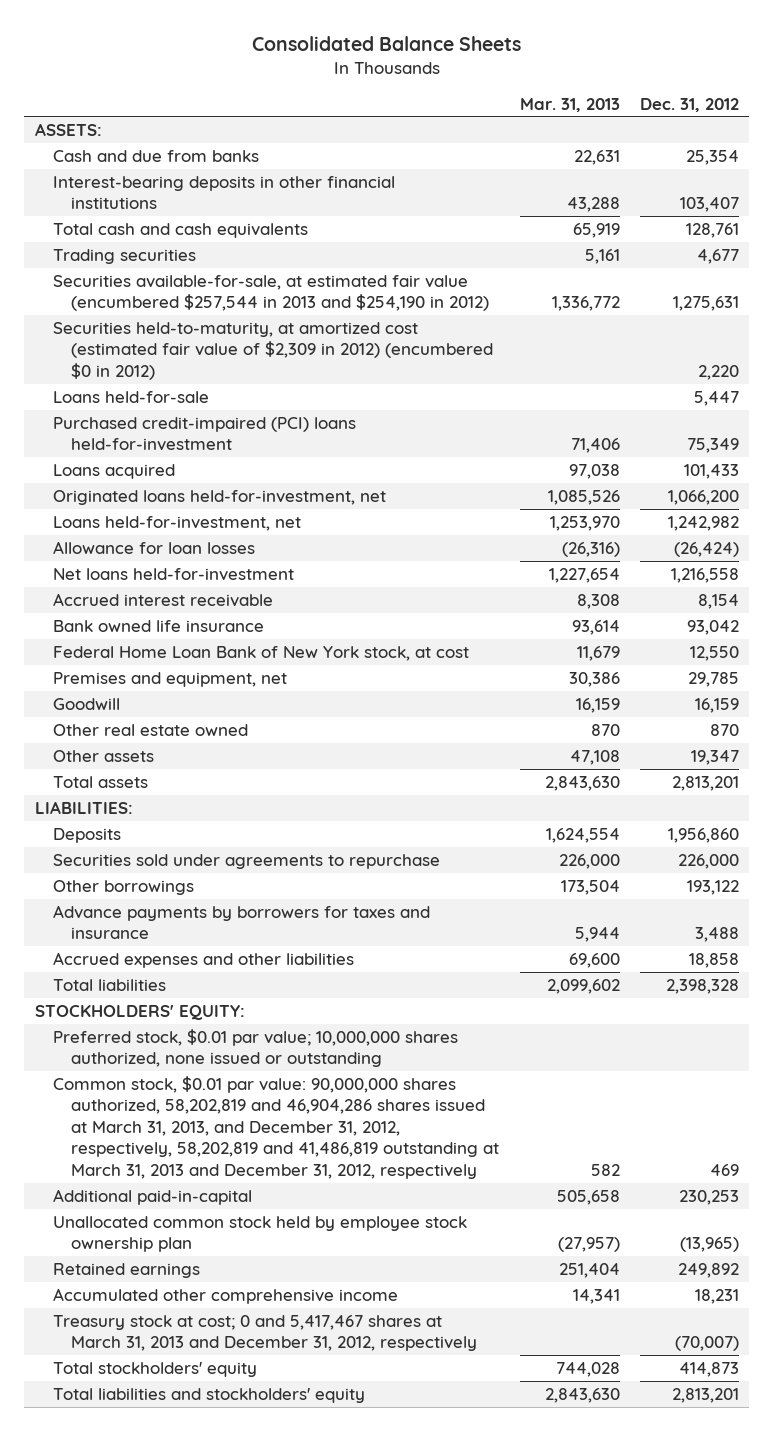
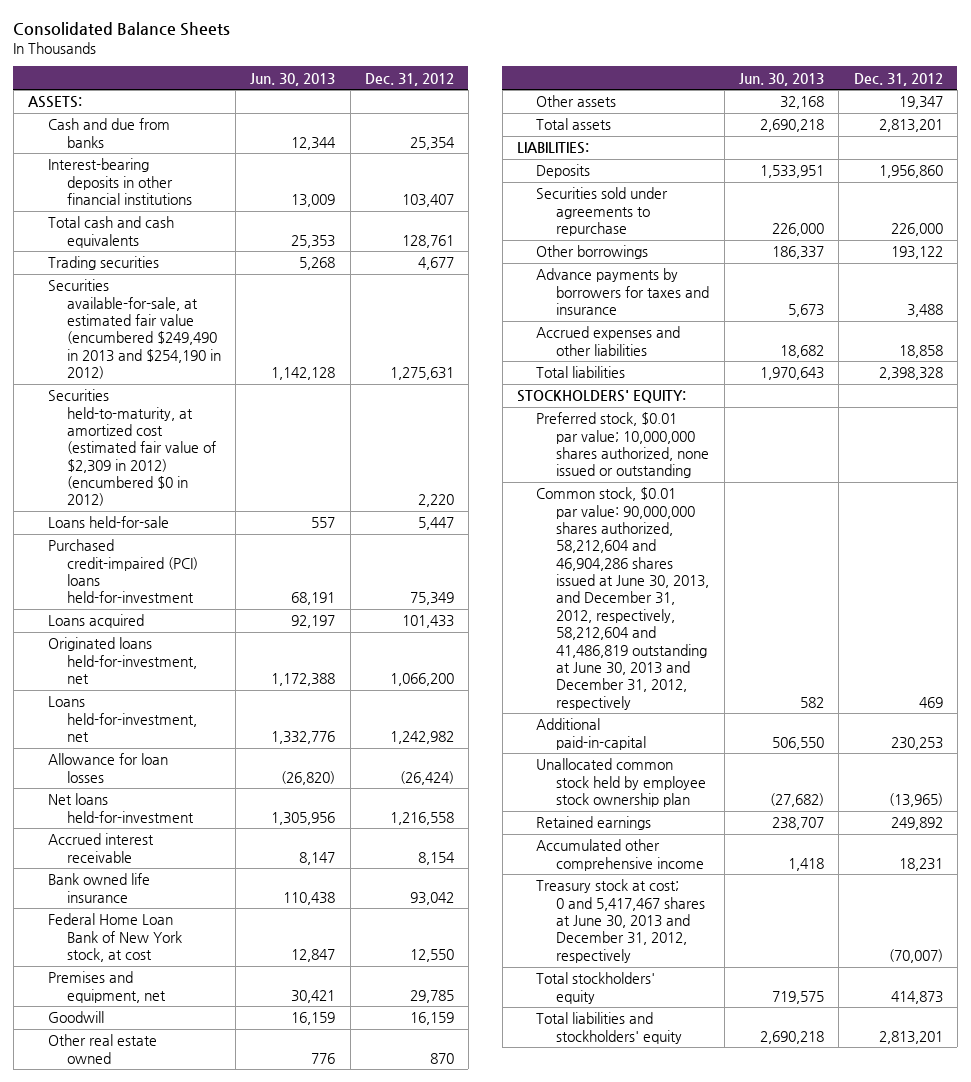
[519,97,620,112] Mar. 31, 2013 -> none
none -> [250,72,336,86] Jun. 30, 2013
[53,274,490,312] Securities available-for-sale, at estimated fair value (encumbered $257,544 in 2013 and $254,190 in 2012) -> [47,279,221,380] Securities available-for-sale, at estimated fair value (encumbered $249,490 in 2013 and $254,190 in 2012)
[53,1075,500,1179] Common stock, $0.01 par value: 90,000,000 shares authorized, 58,202,819 and 46,904,286 shares issued at March 31, 2013, and December 31, 2012, respectively, 58,202,819 and 41,486,819 outstanding at March 31, 2013 and December 31, 2012, respectively -> [536,487,709,710] Common stock, $0.01 par value: 90,000,000 shares authorized, 58,212,604 and 46,904,286 shares issued at June 30, 2013, and December 31, 2012, respectively, 58,212,604 and 41,486,819 outstanding at June 30, 2013 and December 31, 2012, respectively
[53,1314,478,1352] Treasury stock at cost; 0 and 5,417,467 shares at March 31, 2013 and December 31, 2012, respectively -> [536,879,705,963] Treasury stock at cost; 0 and 5,417,467 shares at June 30, 2013 and December 31, 2012, respectively

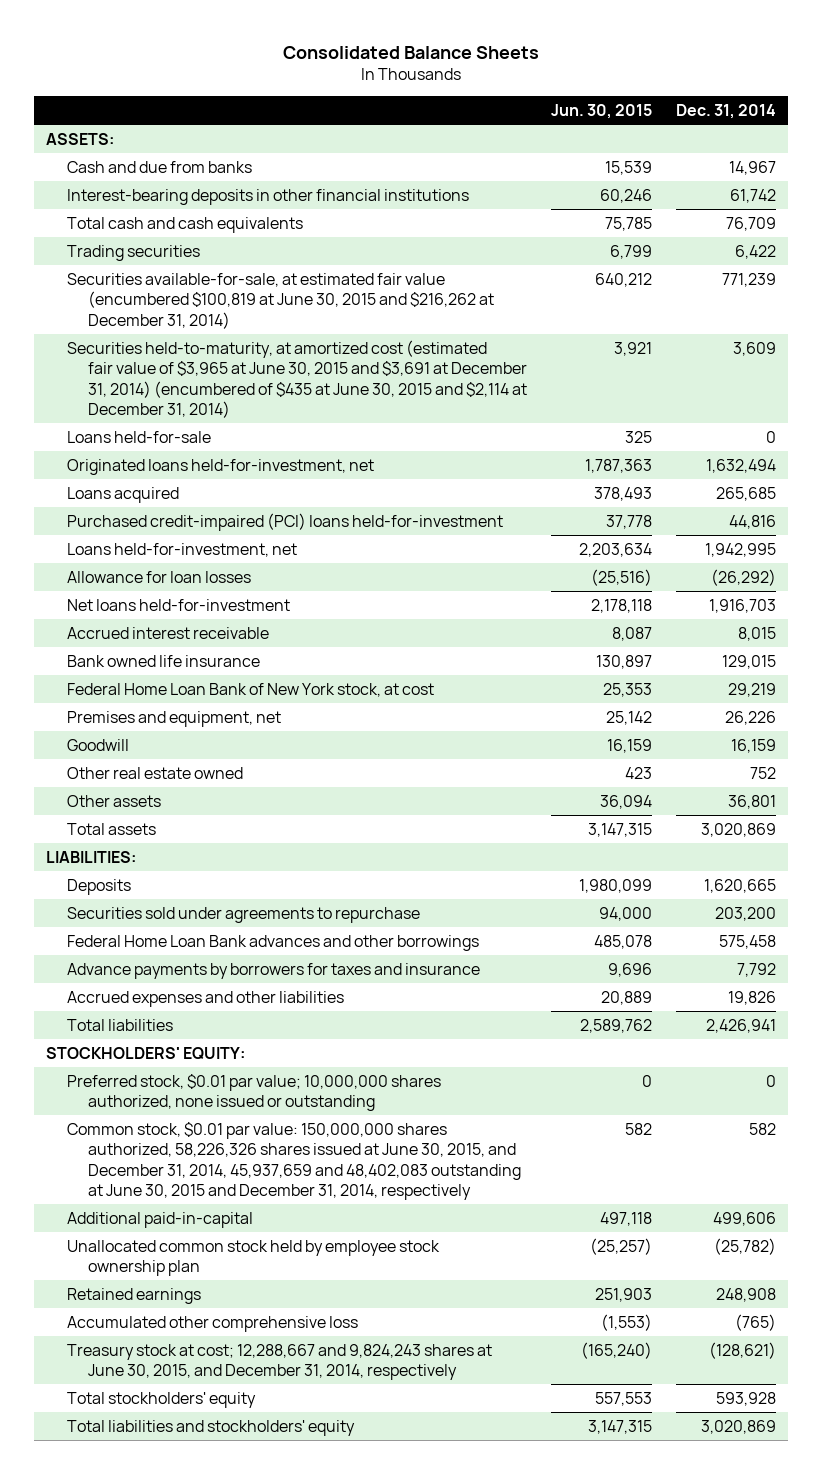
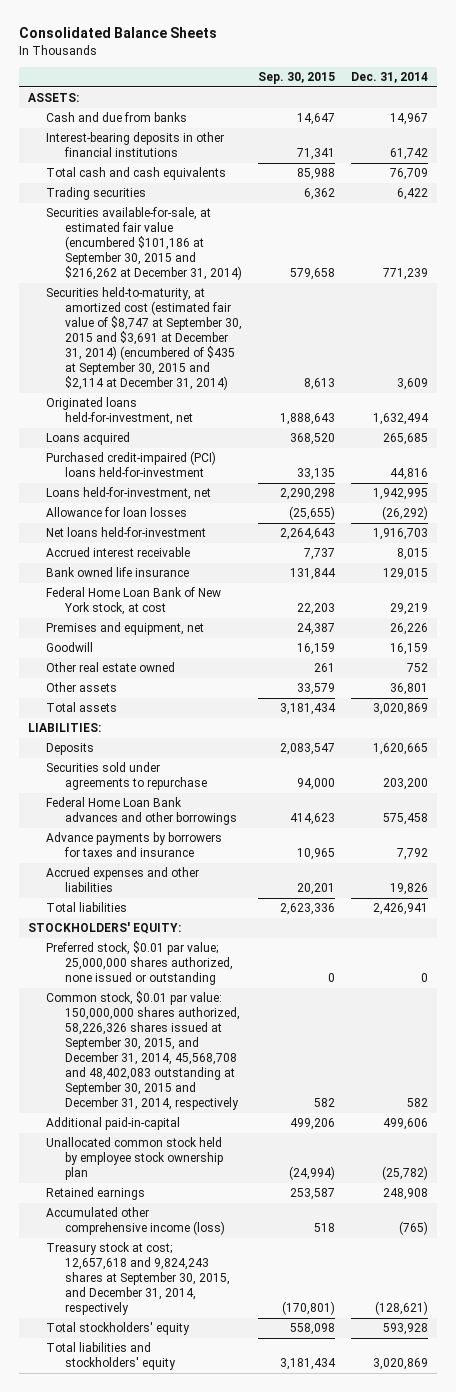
[550,103,652,119] Jun. 30, 2015 -> none
none -> [258,71,336,84] Sep. 30, 2015
[66,430,211,443] Loans held-for-sale -> none
[66,272,494,329] Securities available-for-sale, at estimated fair value (encumbered $100,819 at June 30, 2015 and $216,262 at December 31, 2014) -> [46,207,242,281] Securities available-for-sale, at estimated fair value (encumbered $101,186 at September 30, 2015 and $216,262 at December 31, 2014)
[66,339,527,419] Securities held-to-maturity, at amortized cost (estimated fair value of $3,965 at June 30, 2015 and $3,691 at December 31, 2014) (encumbered of $435 at June 30, 2015 and $2,114 at December 31, 2014) -> [46,287,242,391] Securities held-to-maturity, at amortized cost (estimated fair value of $8,747 at September 30, 2015 and $3,691 at December 31, 2014) (encumbered of $435 at September 30, 2015 and $2,114 at December 31, 2014)
[66,1073,441,1112] Preferred stock, $0.01 par value; 10,000,000 shares authorized, none issued or outstanding -> [46,941,233,986] Preferred stock, $0.01 par value; 25,000,000 shares authorized, none issued or outstanding
[66,1121,521,1201] Common stock, $0.01 par value: 150,000,000 shares authorized, 58,226,326 shares issued at June 30, 2015, and December 31, 2014, 45,937,659 and 48,402,083 outstanding at June 30, 2015 and December 31, 2014, respectively -> [46,991,240,1111] Common stock, $0.01 par value: 150,000,000 shares authorized, 58,226,326 shares issued at September 30, 2015, and December 31, 2014, 45,568,708 and 48,402,083 outstanding at September 30, 2015 and December 31, 2014, respectively
[66,1315,358,1332] Accumulated other comprehensive loss -> [46,1207,225,1236] Accumulated other comprehensive income (loss)
[66,1343,492,1381] Treasury stock at cost; 12,288,667 and 9,824,243 shares at June 30, 2015, and December 31, 2014, respectively -> [46,1242,230,1316] Treasury stock at cost; 12,657,618 and 9,824,243 shares at September 30, 2015, and December 31, 2014, respectively

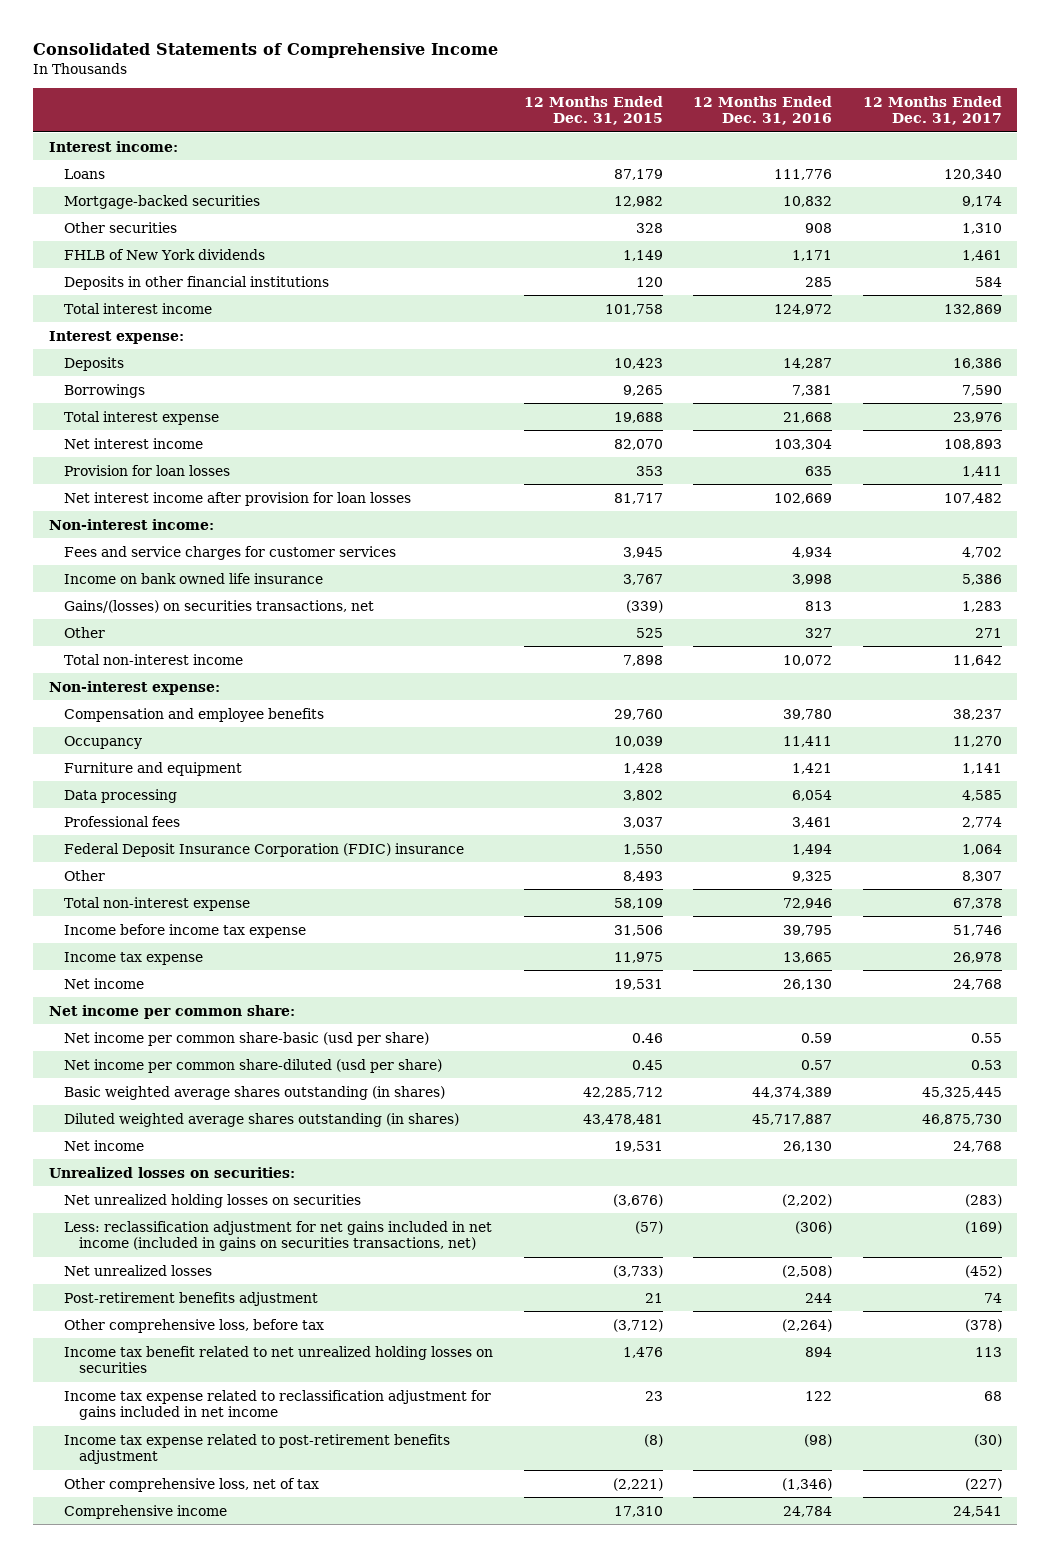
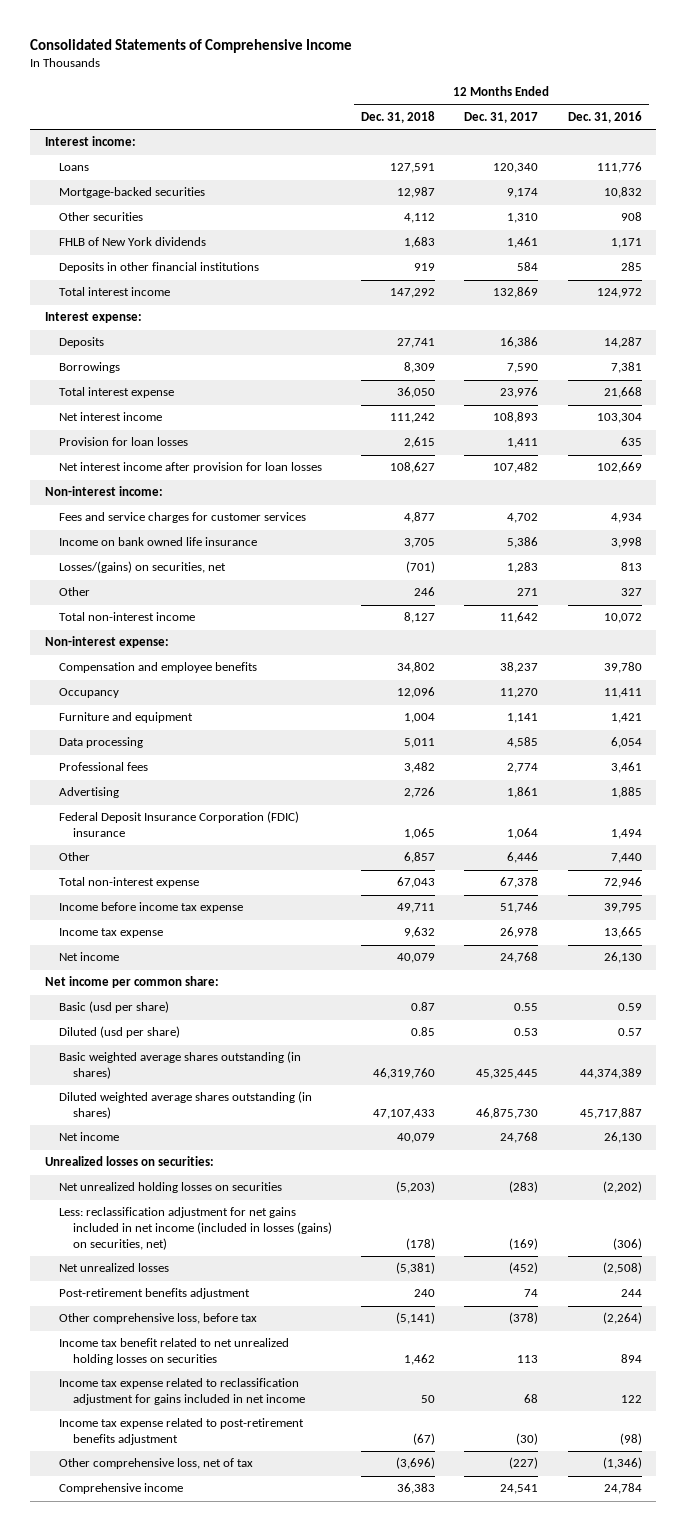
[523,95,663,126] 12 Months Ended Dec. 31, 2015 -> none
none -> [361,111,436,124] Dec. 31, 2018
[63,599,374,613] Gains/(losses) on securities transactions, net -> [58,561,226,574] Losses/(gains) on securities, net
none -> [58,787,119,799] Advertising
[792,870,833,882] 9,325 -> [610,853,642,864] 7,440
[962,870,1003,882] 8,307 -> [507,852,539,864] 6,446
[63,1031,429,1046] Net income per common share-basic (usd per share) -> [58,1001,169,1014] Basic (usd per share)
[63,1058,442,1073] Net income per common share-diluted (usd per share) -> [58,1026,180,1039] Diluted (usd per share)
[63,1220,492,1252] Less: reclassification adjustment for net gains included in net income (included in gains on securities transactions, net) -> [58,1207,333,1250] Less: reclassification adjustment for net gains included in net income (included in losses (gains) on securities, net)

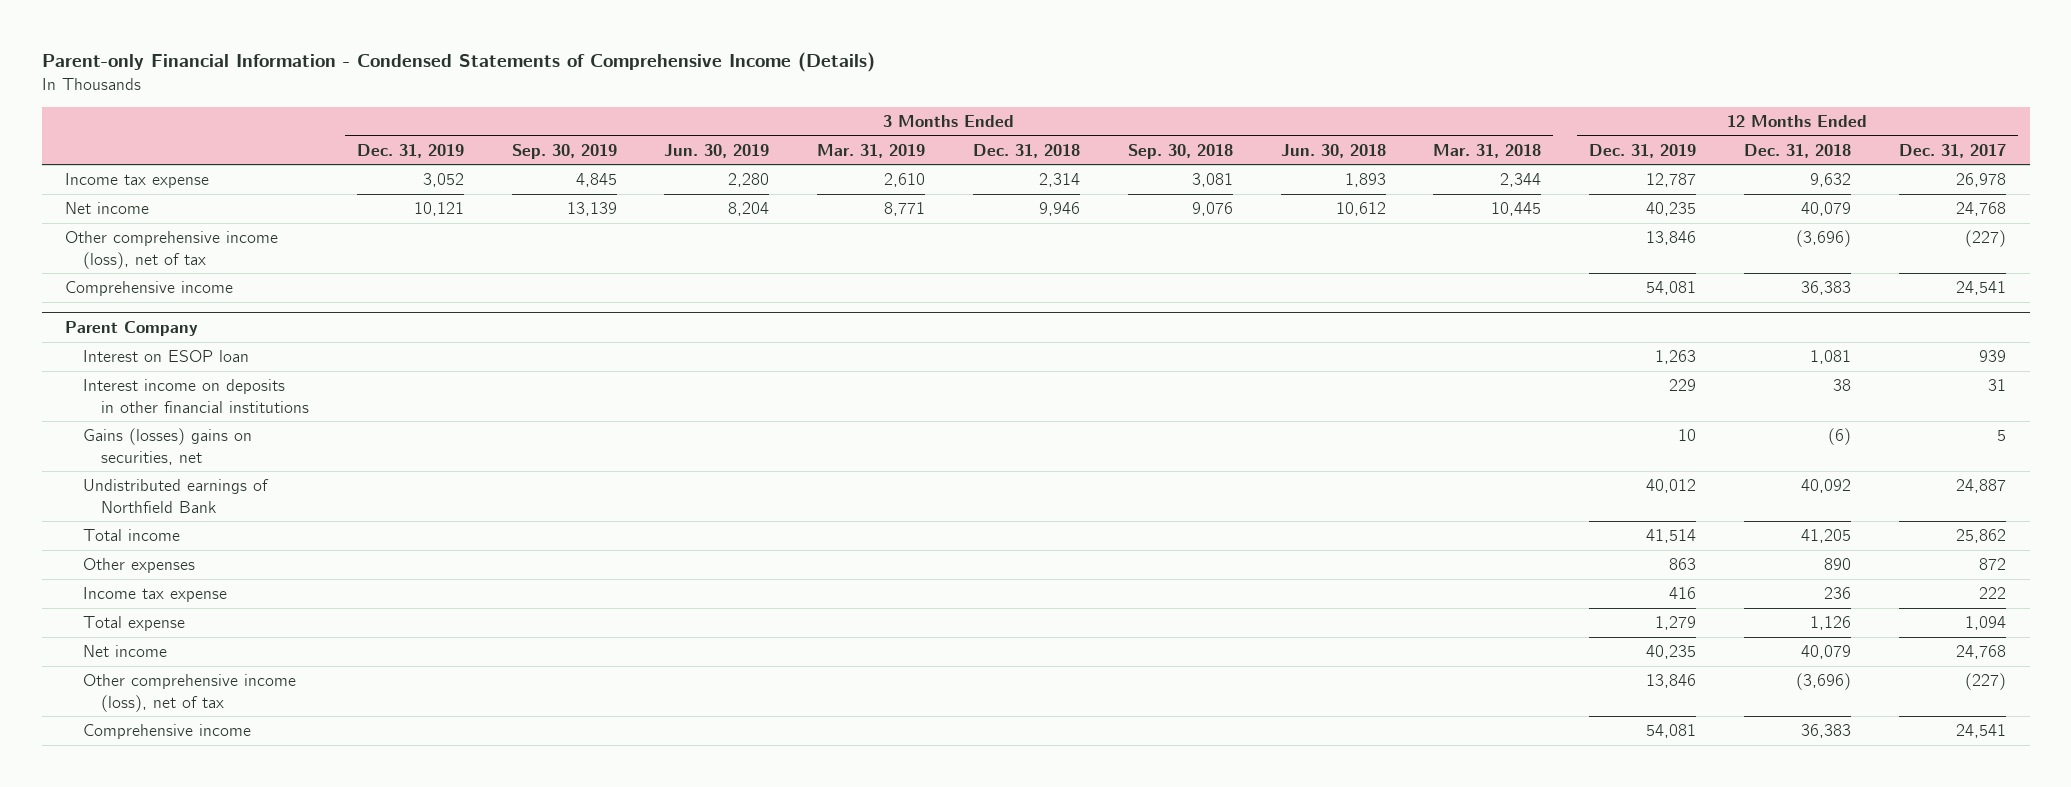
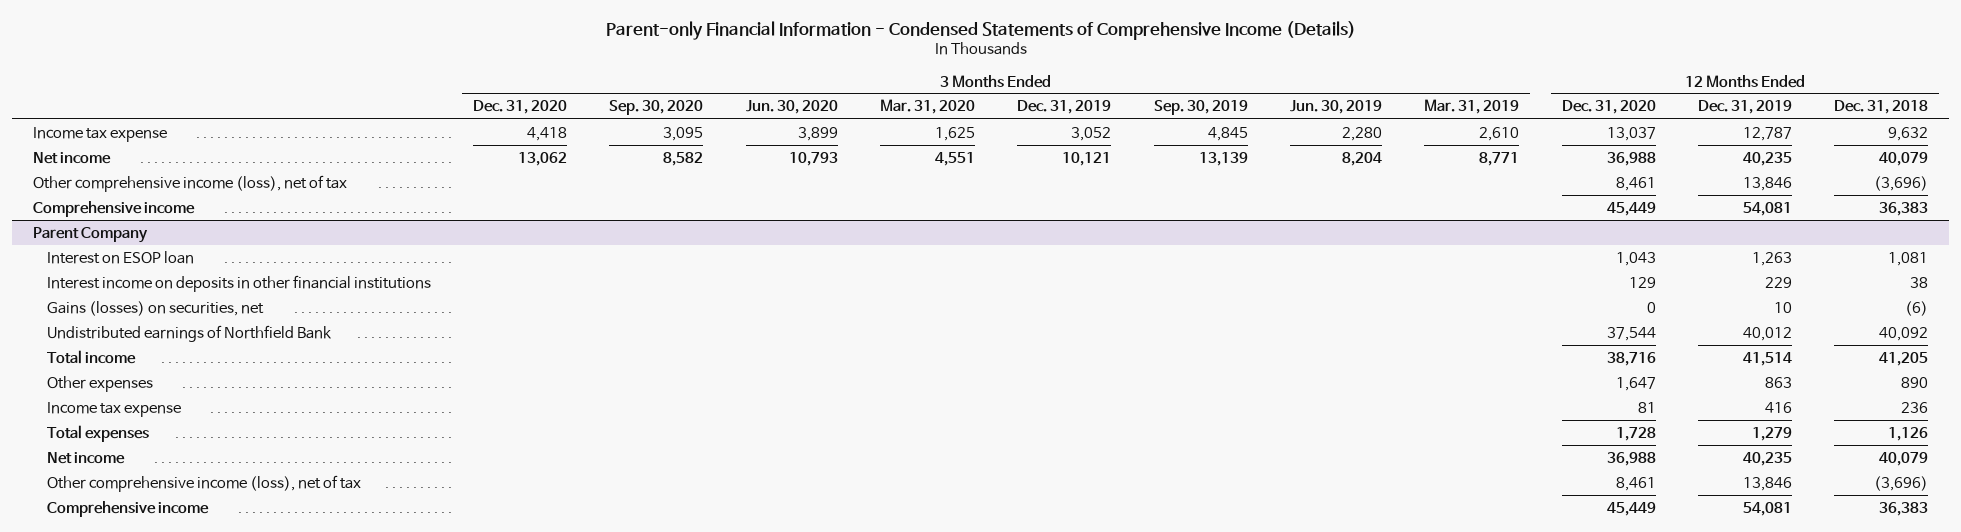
[972,143,1080,158] Dec. 31, 2018 -> none
[1127,143,1233,159] Sep. 30, 2018 -> none
[1280,143,1386,158] Jun. 30, 2018 -> none
[1433,143,1542,158] Mar. 31, 2018 -> none
[1898,143,2006,158] Dec. 31, 2017 -> none
none -> [472,100,567,115] Dec. 31, 2020
none -> [609,100,704,116] Sep. 30, 2020
none -> [745,100,838,115] Jun. 30, 2020
none -> [879,99,975,115] Mar. 31, 2020
none -> [1561,100,1656,115] Dec. 31, 2020
[83,428,253,465] Gains (losses) gains on securities, net -> [46,300,264,316] Gains (losses) on securities, net
[83,616,186,632] Total expense -> [46,424,149,442] Total expenses

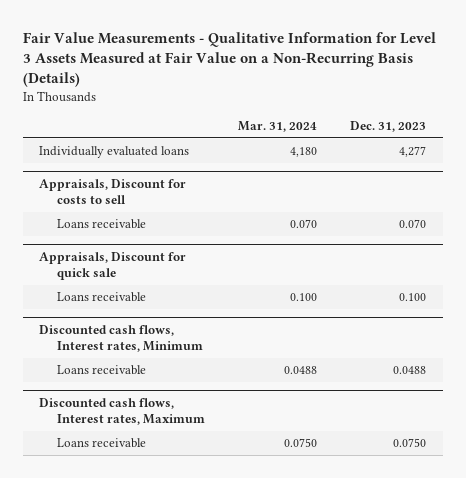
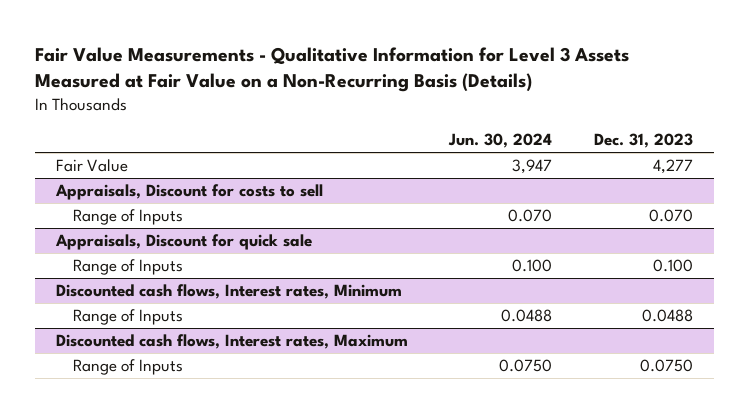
[238,121,318,133] Mar. 31, 2024 -> none
none -> [448,133,553,149] Jun. 30, 2024
[39,146,190,159] Individually evaluated loans -> [55,159,128,173] Fair Value
[57,219,147,230] Loans receivable -> [72,209,183,226] Range of Inputs
[57,292,147,303] Loans receivable -> [72,259,183,276] Range of Inputs
[57,365,147,376] Loans receivable -> [72,309,183,326] Range of Inputs
[57,438,147,449] Loans receivable -> [72,359,183,376] Range of Inputs

